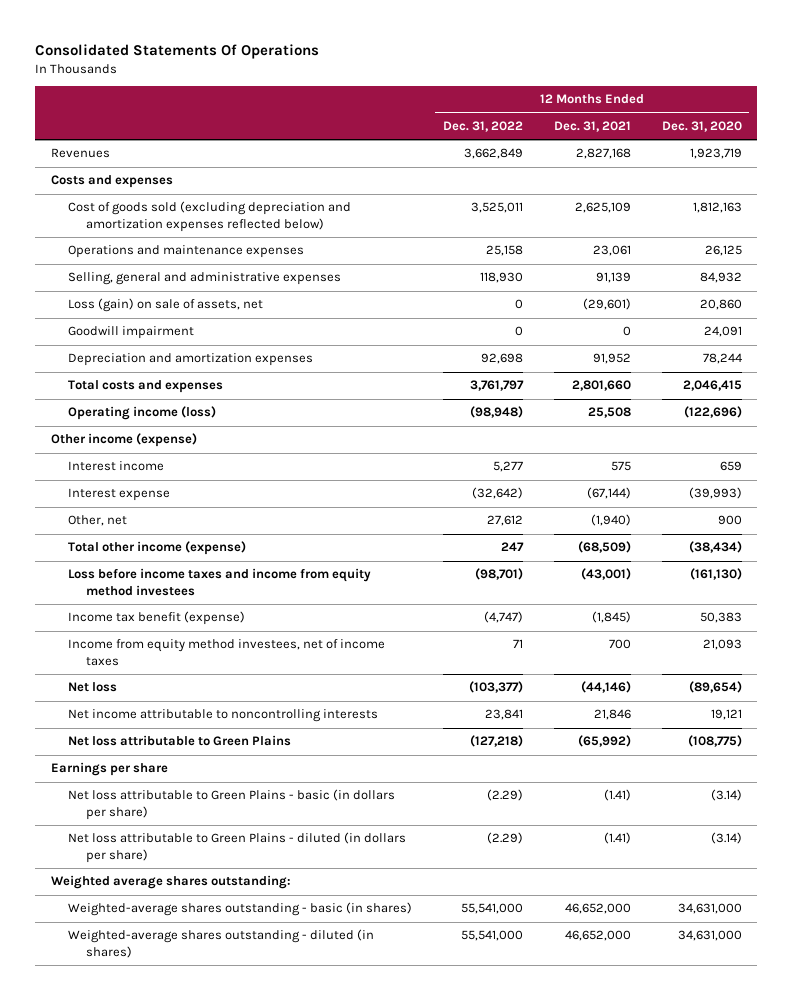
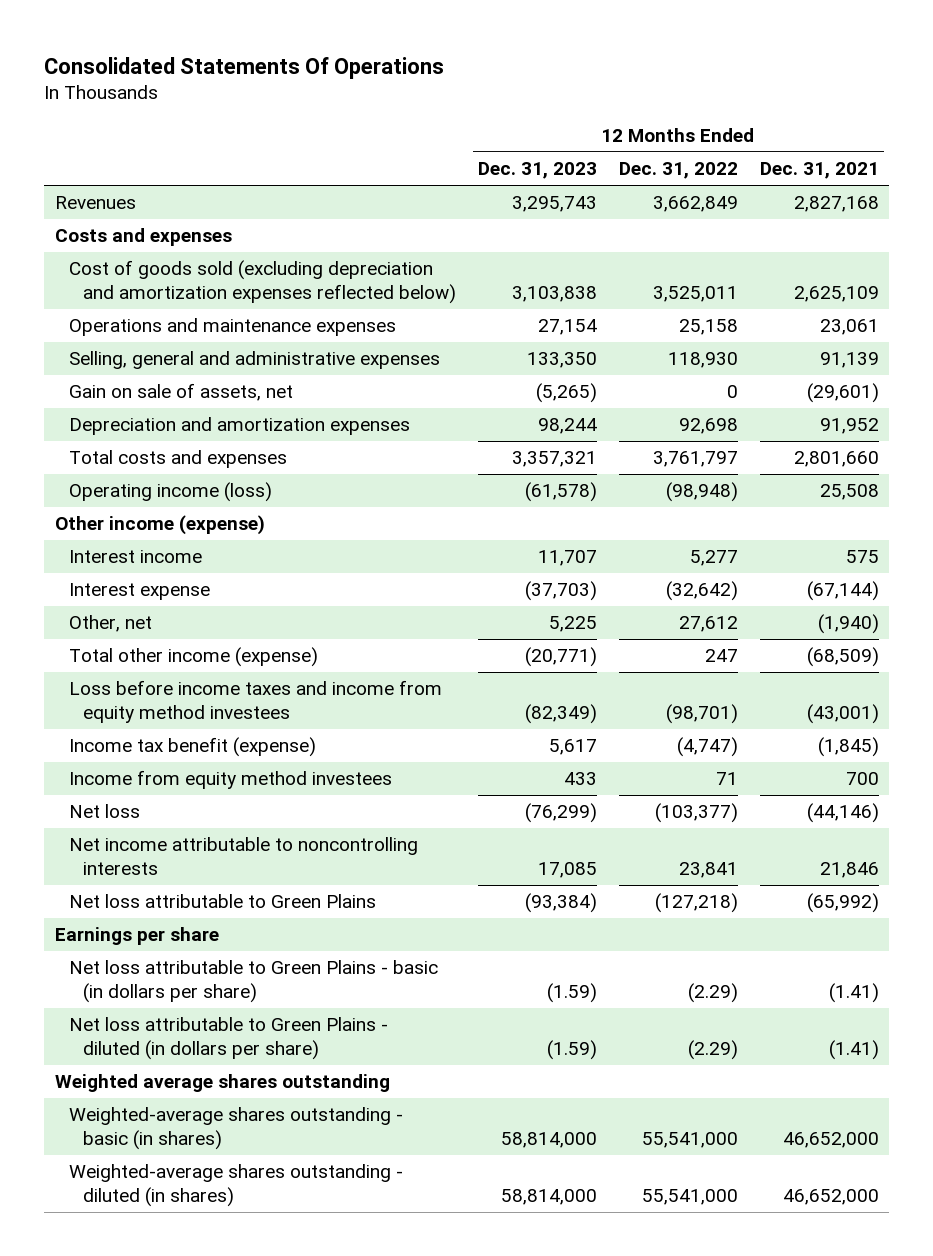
[661,120,742,132] Dec. 31, 2020 -> none
none -> [478,162,598,180] Dec. 31, 2023
[68,326,195,340] Goodwill impairment -> none
[68,298,264,313] Loss (gain) on sale of assets, net -> [69,383,294,402] Gain on sale of assets, net
[68,639,386,667] Income from equity method investees, net of income taxes -> [69,770,393,790] Income from equity method investees
[50,875,291,890] Weighted average shares outstanding: -> [54,1074,390,1093] Weighted average shares outstanding

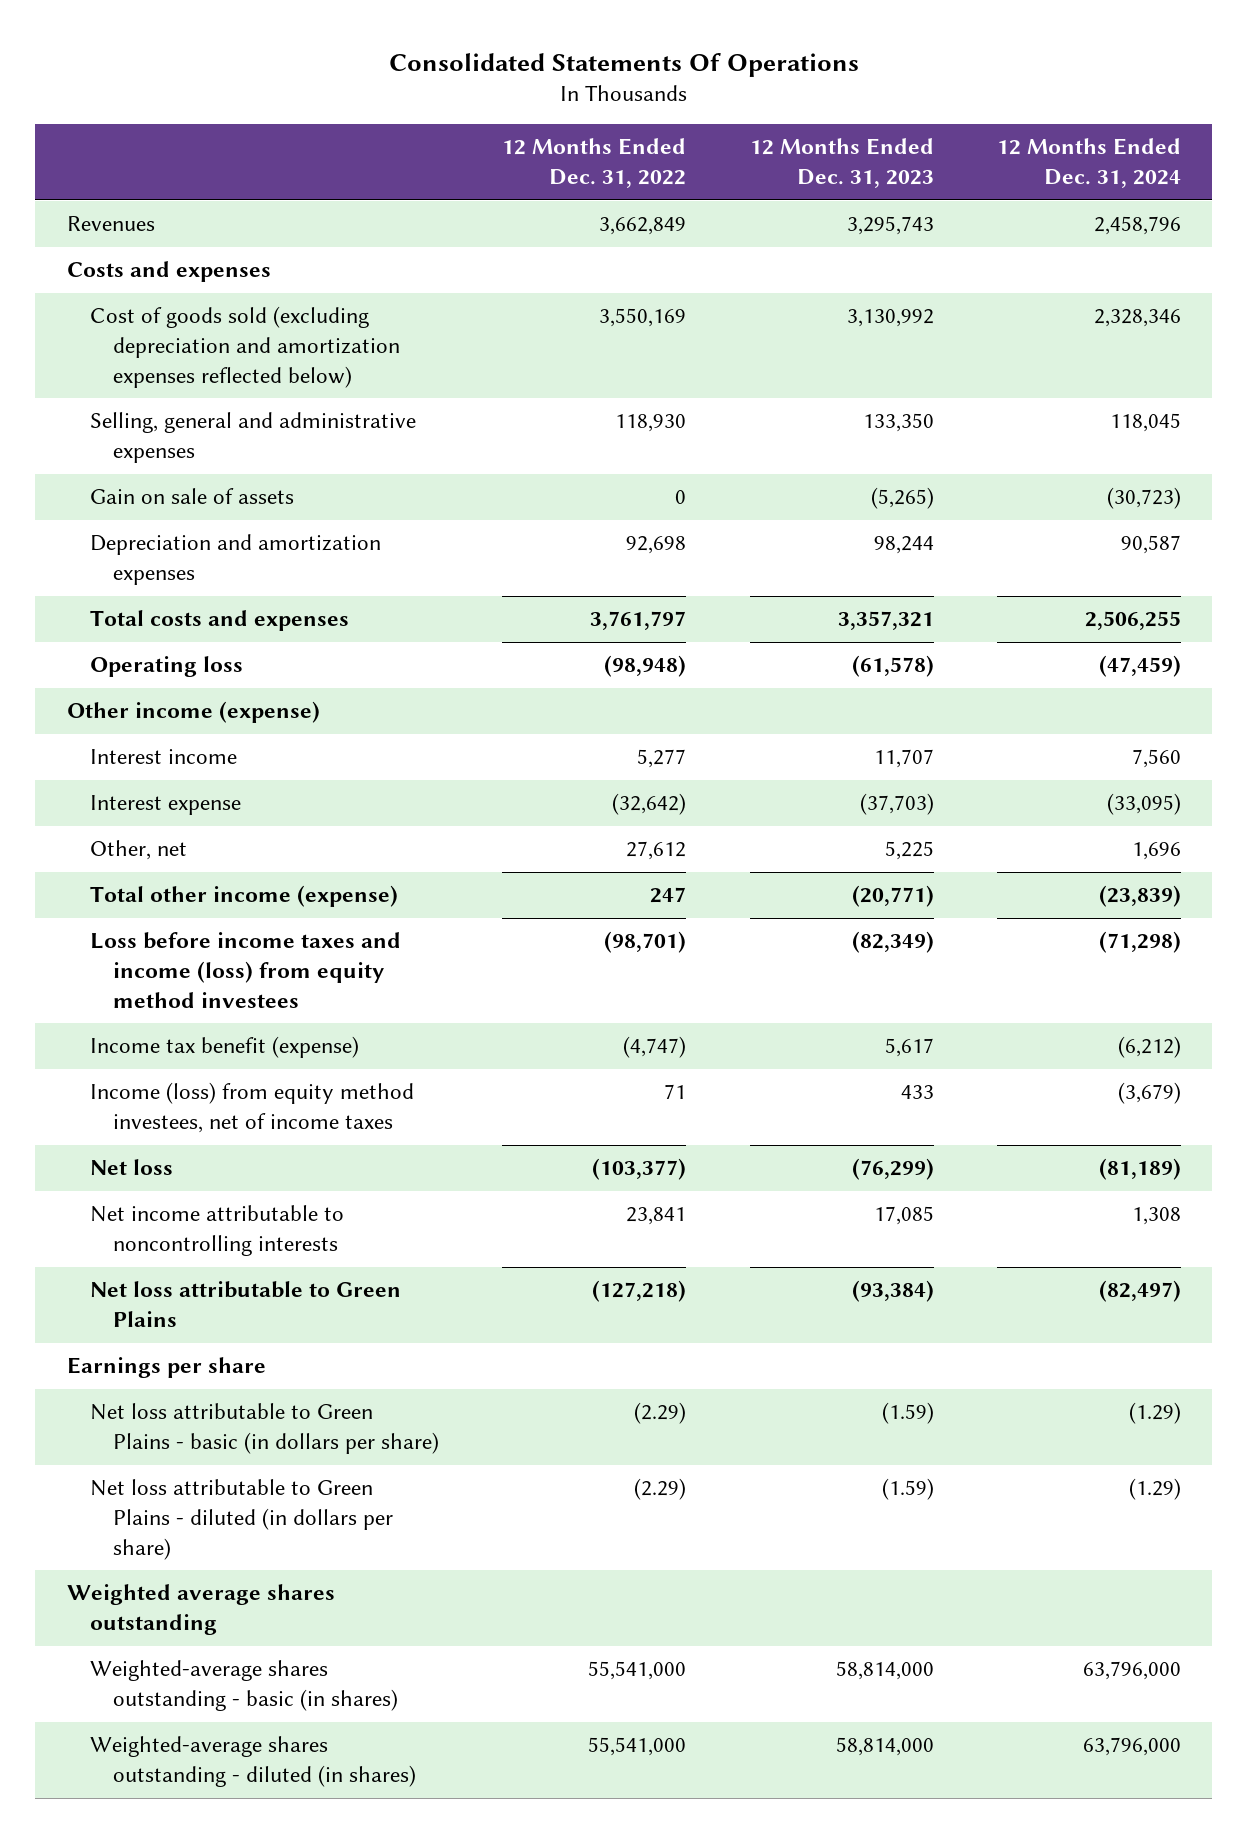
[759,162,879,180] Dec. 31, 2021 -> none
none -> [996,138,1181,189] 12 Months Ended Dec. 31, 2024
[69,318,397,337] Operations and maintenance expenses -> none
[512,286,598,303] 3,103,838 -> [846,309,934,328] 3,130,992
[652,286,738,303] 3,525,011 -> [599,308,687,328] 3,550,169
[69,383,294,402] Gain on sale of assets, net -> [90,488,295,505] Gain on sale of assets
[69,482,273,503] Operating income (loss) -> [90,656,244,678] Operating loss
[69,680,443,724] Loss before income taxes and income from equity method investees -> [90,932,402,1008] Loss before income taxes and income (loss) from equity method investees
[69,770,393,790] Income from equity method investees -> [90,1082,415,1133] Income (loss) from equity method investees, net of income taxes

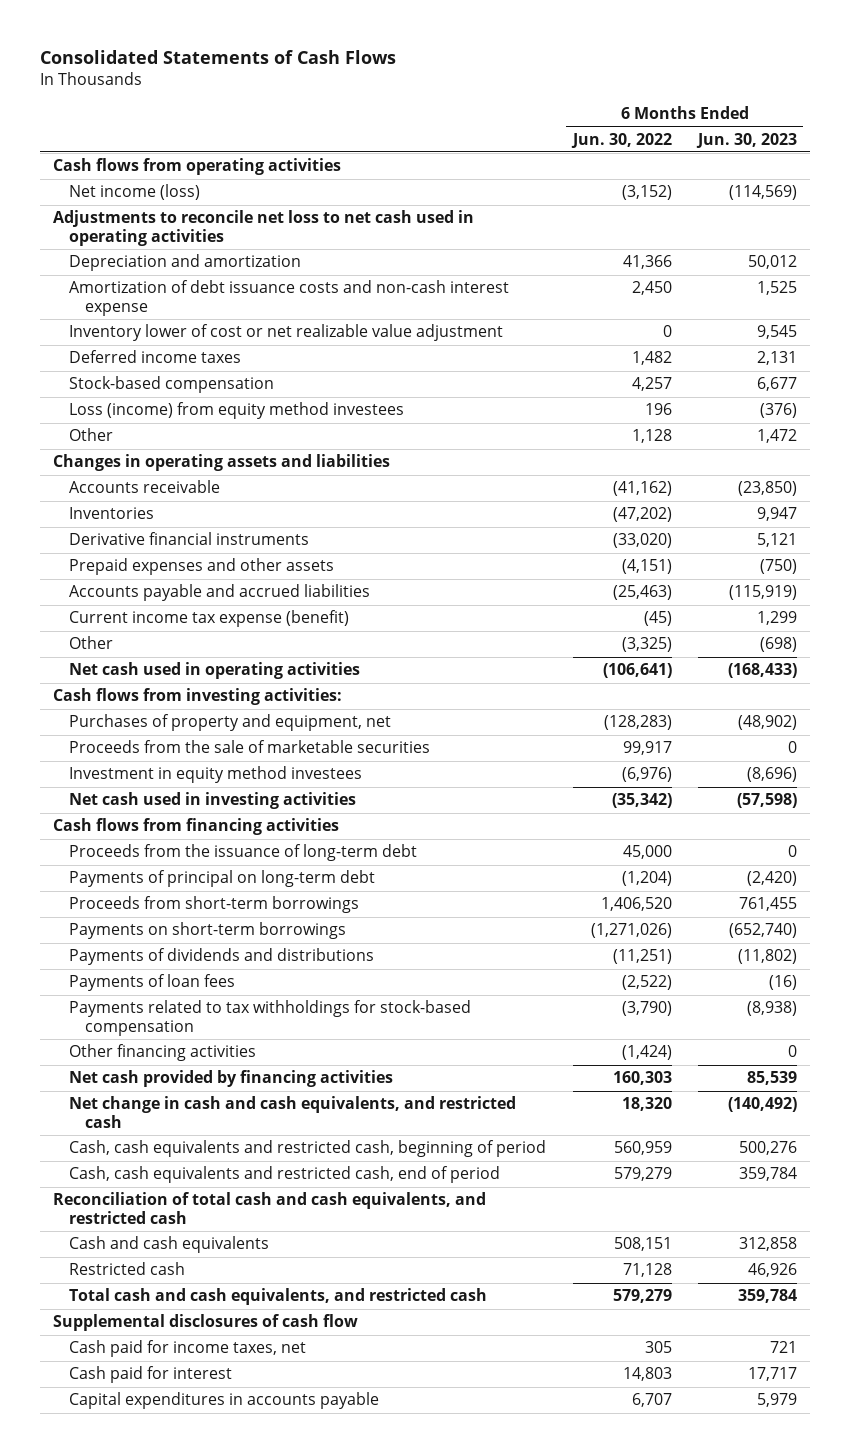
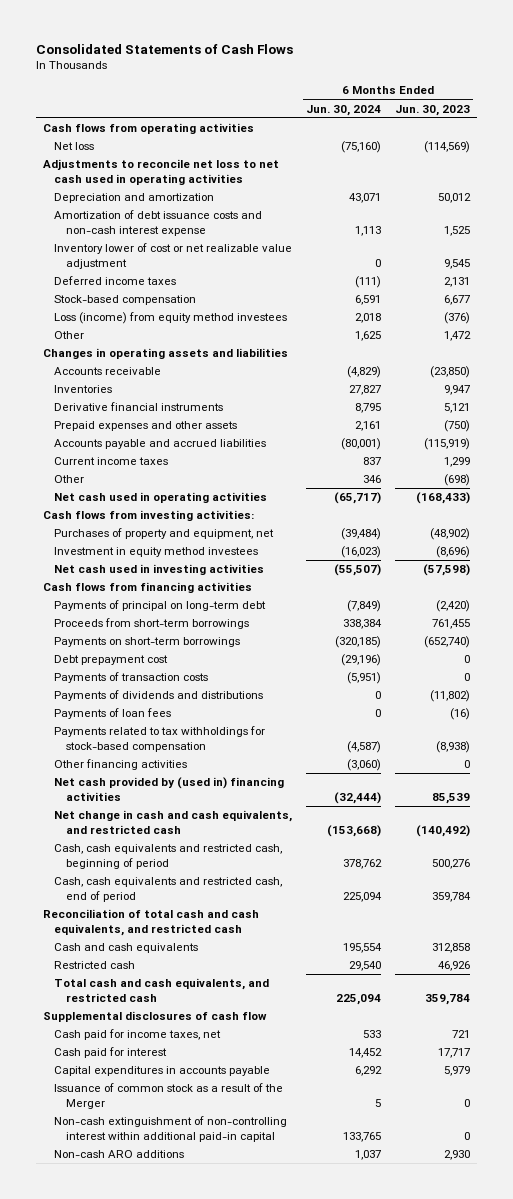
[570,132,672,148] Jun. 30, 2022 -> none
none -> [306,104,382,116] Jun. 30, 2024
[69,184,201,201] Net income (loss) -> [54,142,95,151] Net loss
[69,610,350,628] Current income tax expense (benefit) -> [54,457,169,466] Current income taxes
[69,740,431,754] Proceeds from the sale of marketable securities -> none
[69,844,418,862] Proceeds from the issuance of long-term debt -> none
none -> [54,655,169,666] Debt prepayment cost
none -> [54,672,209,684] Payments of transaction costs
[69,1070,394,1088] Net cash provided by financing activities -> [54,777,285,802] Net cash provided by (used in) financing activities
none -> [54,1083,284,1110] Issuance of common stock as a result of the Merger
none -> [54,1116,288,1143] Non-cash extinguishment of non-controlling interest within additional paid-in capital
none -> [54,1150,185,1159] Non-cash ARO additions

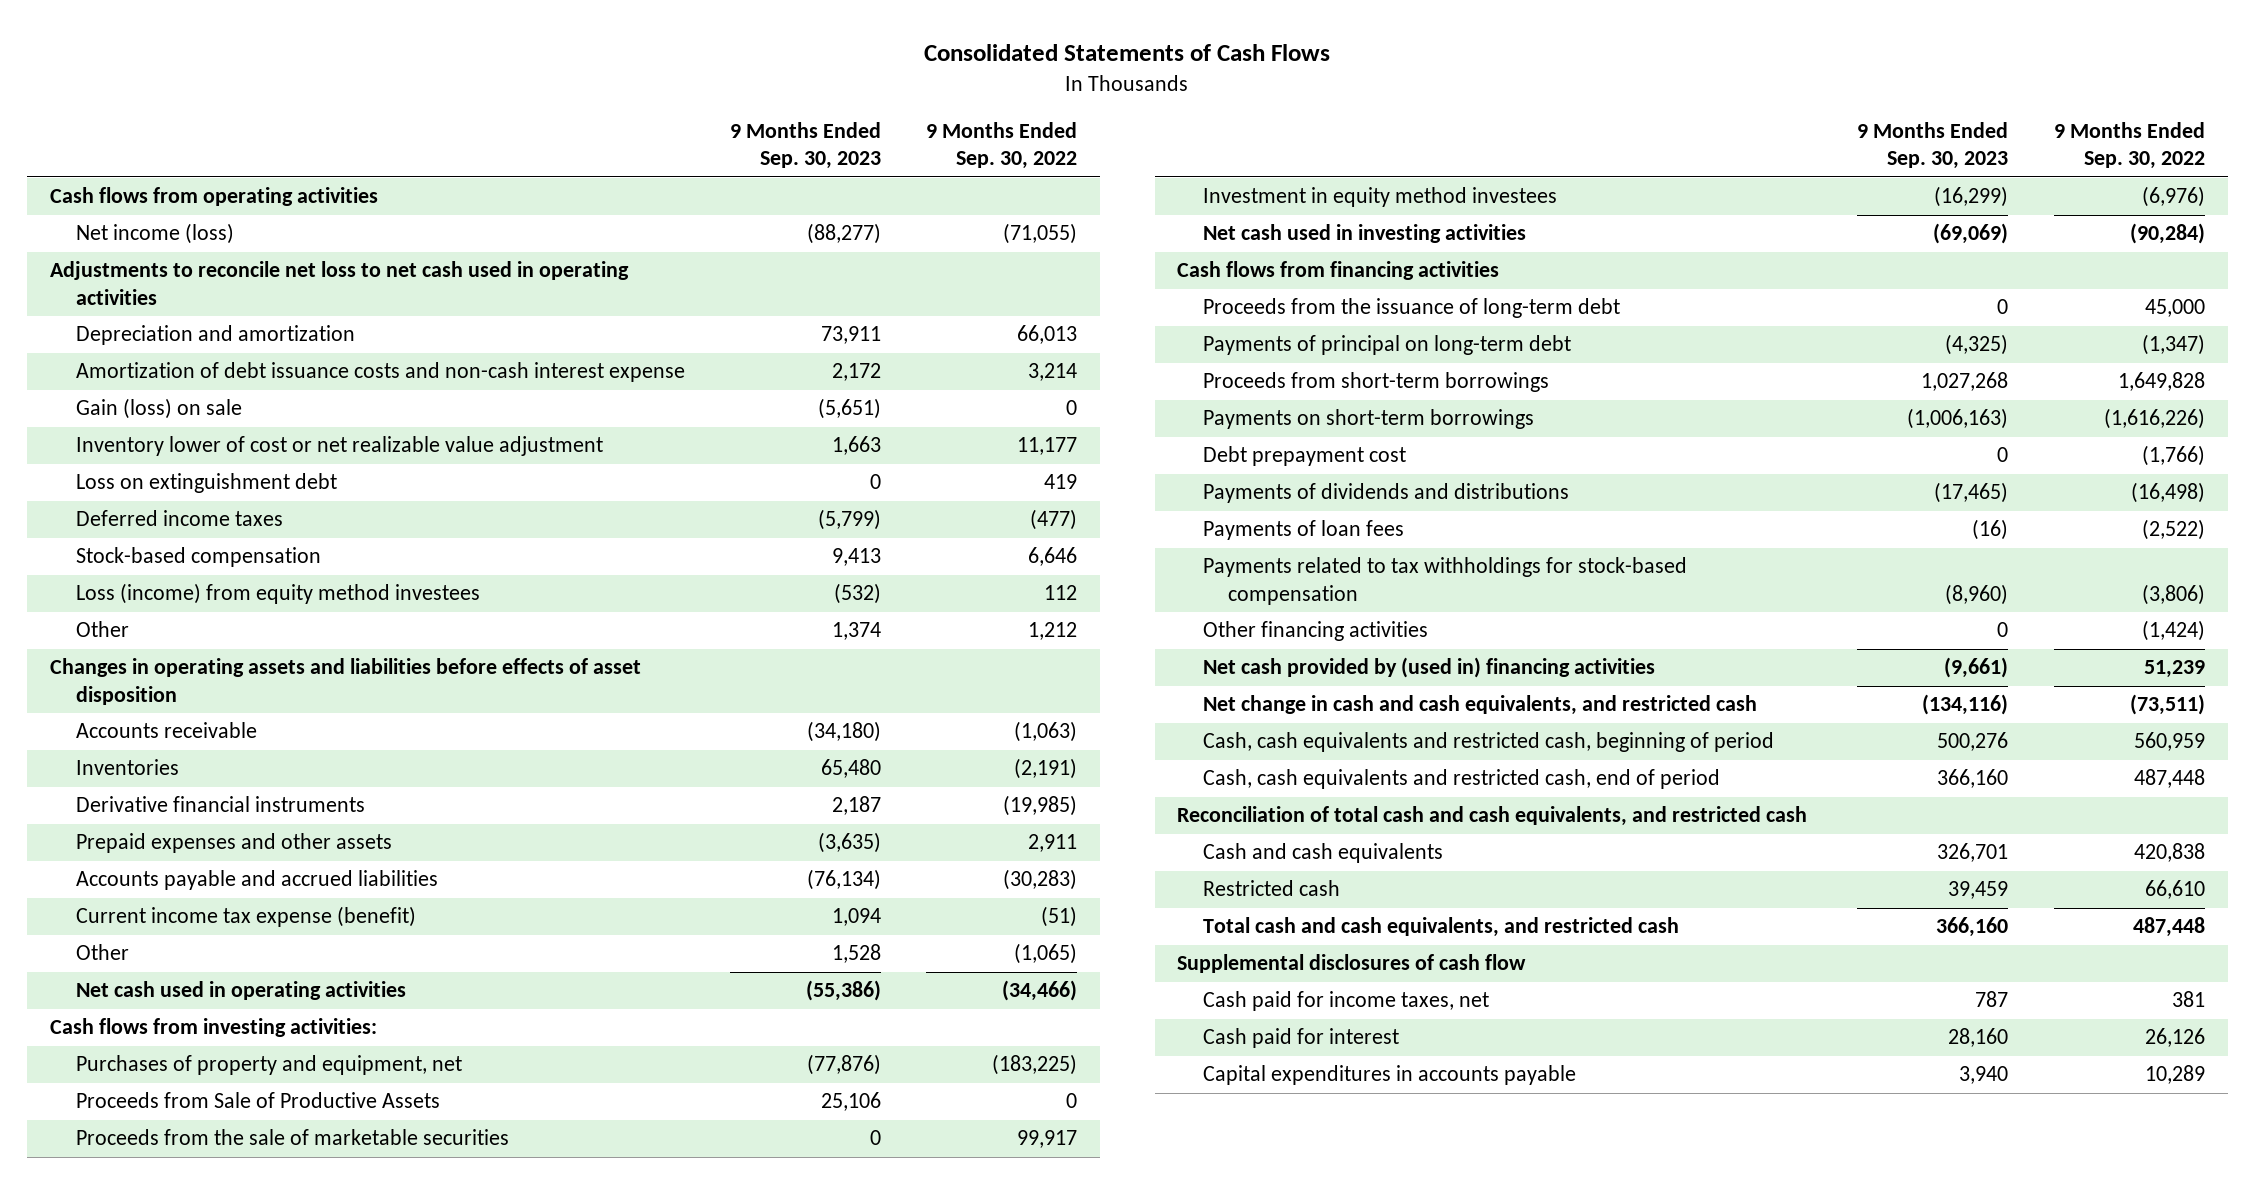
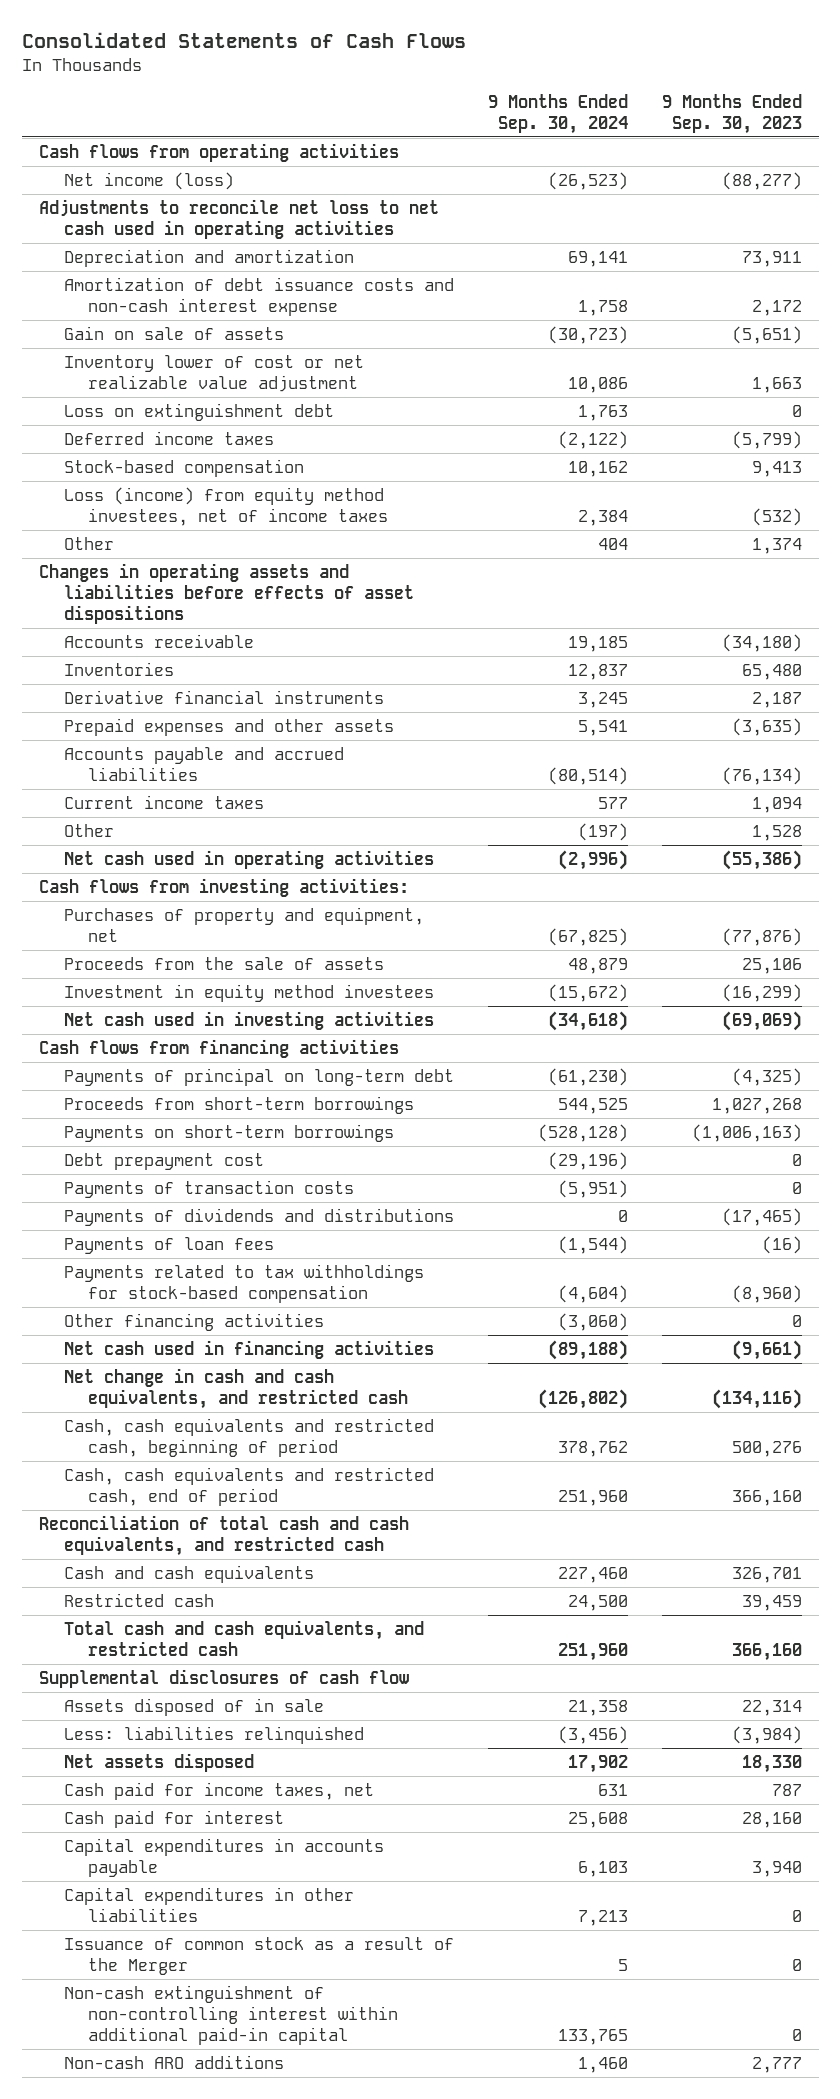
[926,121,1078,170] 9 Months Ended Sep. 30, 2022 -> none
none -> [487,93,628,134] 9 Months Ended Sep. 30, 2024
[75,398,242,420] Gain (loss) on sale -> [63,325,284,340] Gain on sale of assets
[75,583,480,605] Loss (income) from equity method investees -> [63,486,389,527] Loss (income) from equity method investees, net of income taxes
[50,658,642,705] Changes in operating assets and liabilities before effects of asset disposition -> [38,562,414,625] Changes in operating assets and liabilities before effects of asset dispositions
[75,906,416,928] Current income tax expense (benefit) -> [63,794,264,809] Current income taxes
[75,1129,509,1146] Proceeds from the sale of marketable securities -> none
[75,1092,440,1109] Proceeds from Sale of Productive Assets -> [63,956,384,970] Proceeds from the sale of assets
[1202,298,1620,319] Proceeds from the issuance of long-term debt -> none
none -> [63,1179,354,1198] Payments of transaction costs
[1202,657,1655,679] Net cash provided by (used in) financing activities -> [63,1339,434,1359] Net cash used in financing activities
none -> [63,1697,324,1716] Assets disposed of in sale
none -> [63,1725,364,1744] Less: liabilities relinquished
none -> [63,1752,254,1772] Net assets disposed
none -> [63,1886,354,1923] Capital expenditures in other liabilities
none -> [63,1936,454,1976] Issuance of common stock as a result of the Merger
none -> [63,1984,399,2046] Non-cash extinguishment of non-controlling interest within additional paid-in capital
none -> [63,2054,284,2069] Non-cash ARO additions

